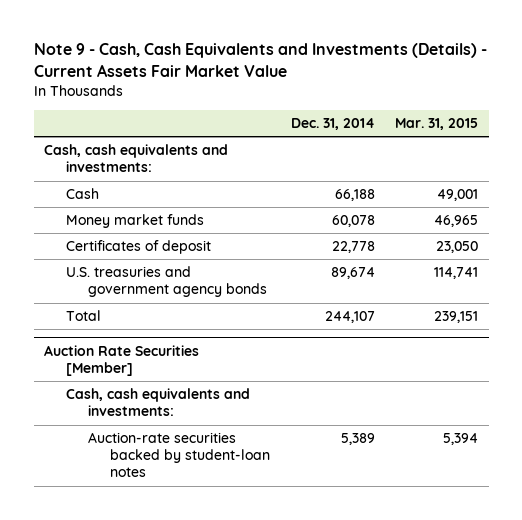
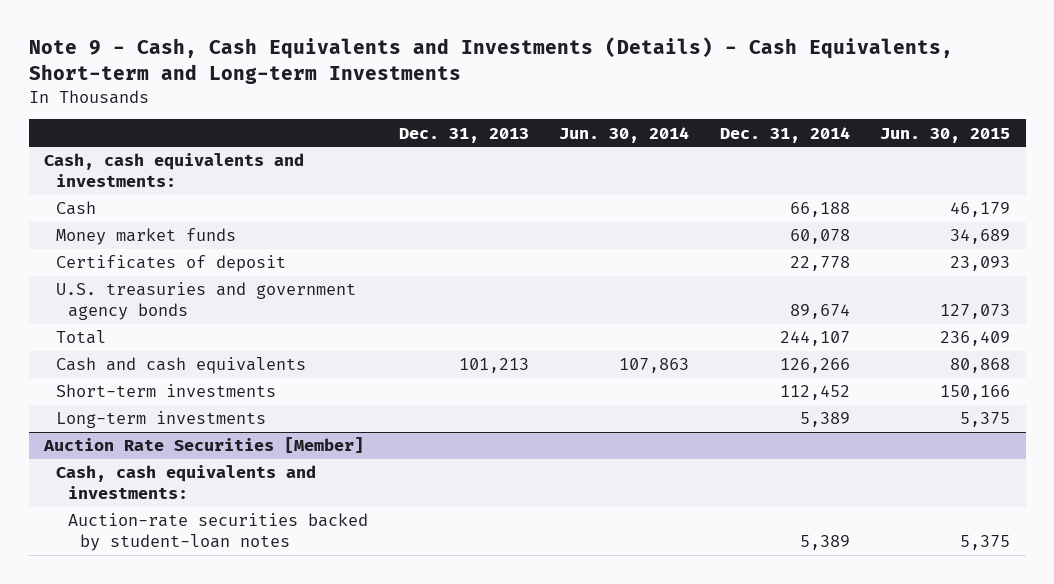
[33,43,487,77] Note 9 - Cash, Cash Equivalents and Investments (Details) - Current Assets Fair Market Value -> [28,37,953,85] Note 9 - Cash, Cash Equivalents and Investments (Details) - Cash Equivalents, Short-term and Long-term Investments
[395,117,479,130] Mar. 31, 2015 -> none
none -> [398,127,529,143] Dec. 31, 2013
none -> [559,126,690,143] Jun. 30, 2014
none -> [880,127,1011,143] Jun. 30, 2015
none -> [55,357,306,375] Cash and cash equivalents
none -> [55,384,276,398] Short-term investments
none -> [55,411,266,429] Long-term investments

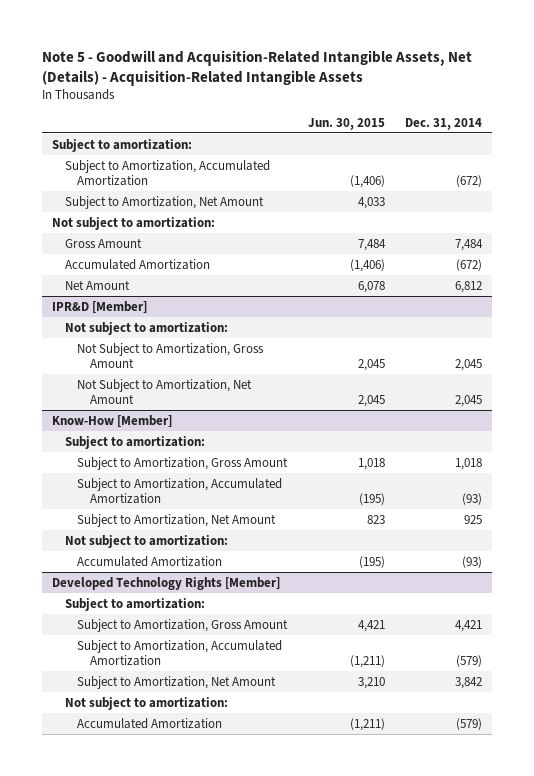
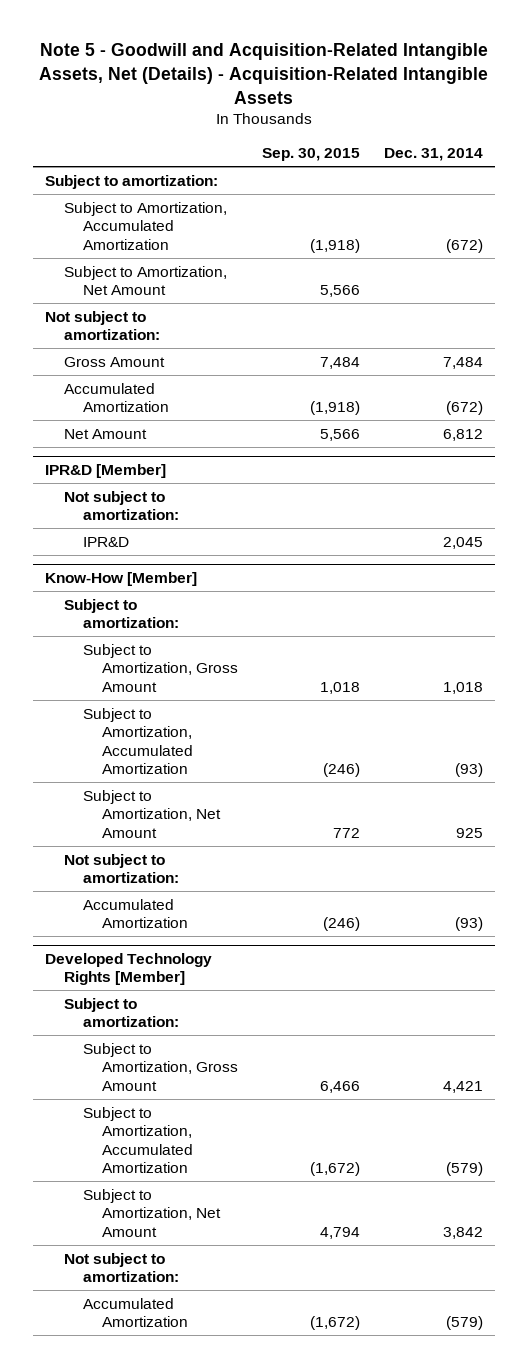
[307,117,385,130] Jun. 30, 2015 -> none
none -> [261,148,360,162] Sep. 30, 2015
[77,378,253,405] Not Subject to Amortization, Net Amount -> none
[77,342,265,369] Not Subject to Amortization, Gross Amount -> [82,536,129,547] IPR&D

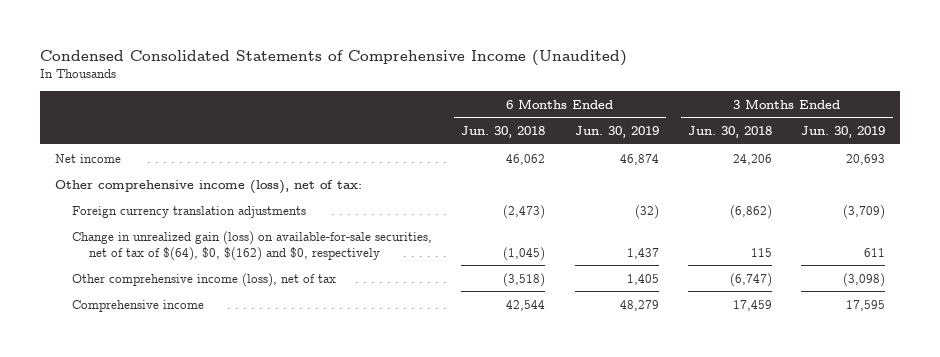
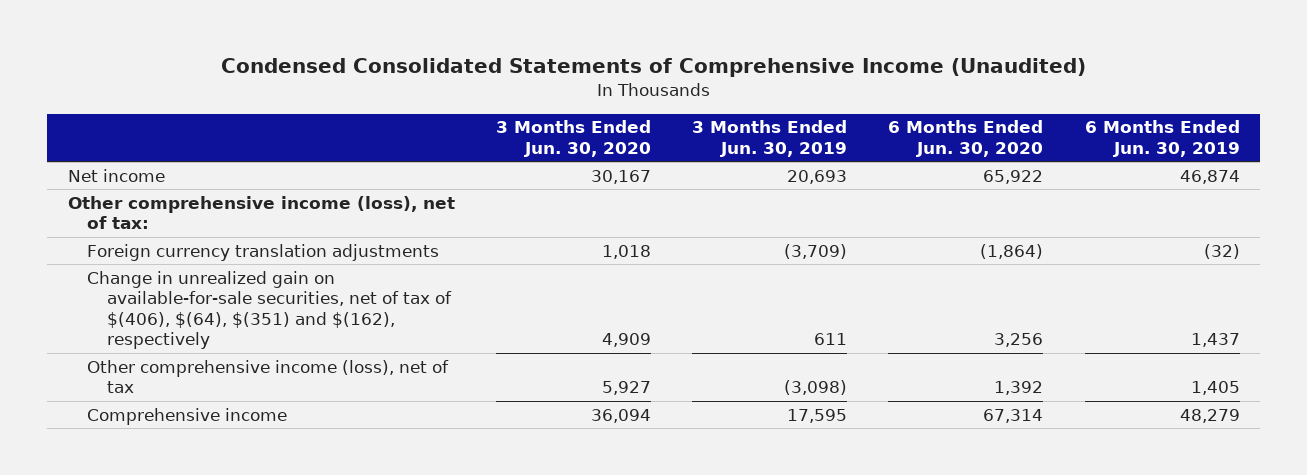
[461,126,546,139] Jun. 30, 2018 -> none
[688,126,773,139] Jun. 30, 2018 -> none
none -> [495,120,651,157] 3 Months Ended Jun. 30, 2020
none -> [888,120,1044,157] 6 Months Ended Jun. 30, 2020
[72,230,433,261] Change in unrealized gain (loss) on available-for-sale securities, net of tax of $(64), $0, $(162) and $0, respectively -> [87,270,453,350] Change in unrealized gain on available-for-sale securities, net of tax of $(406), $(64), $(351) and $(162), respectively

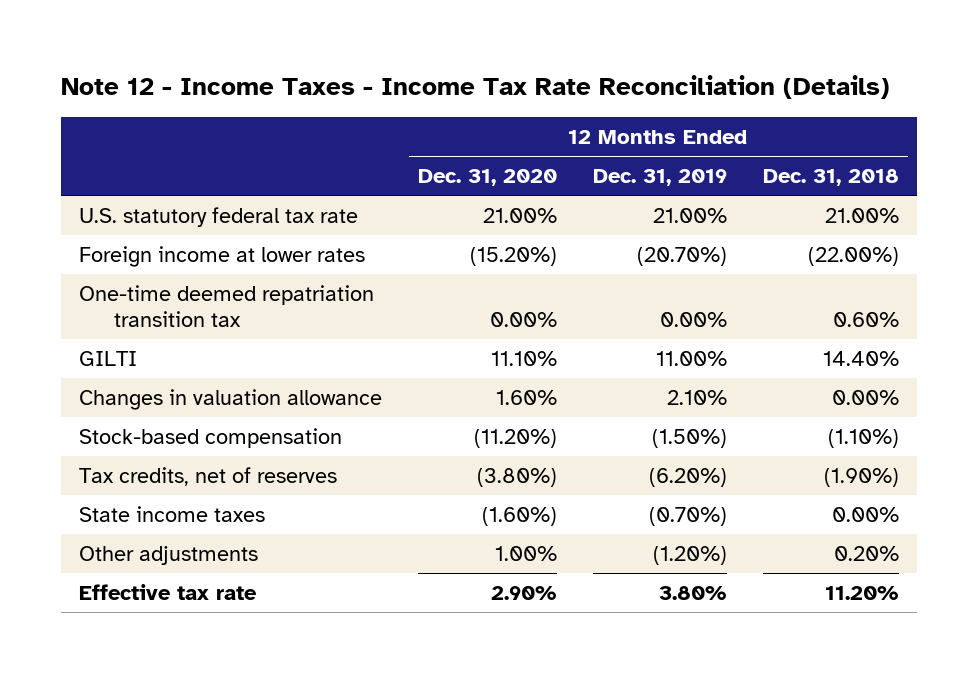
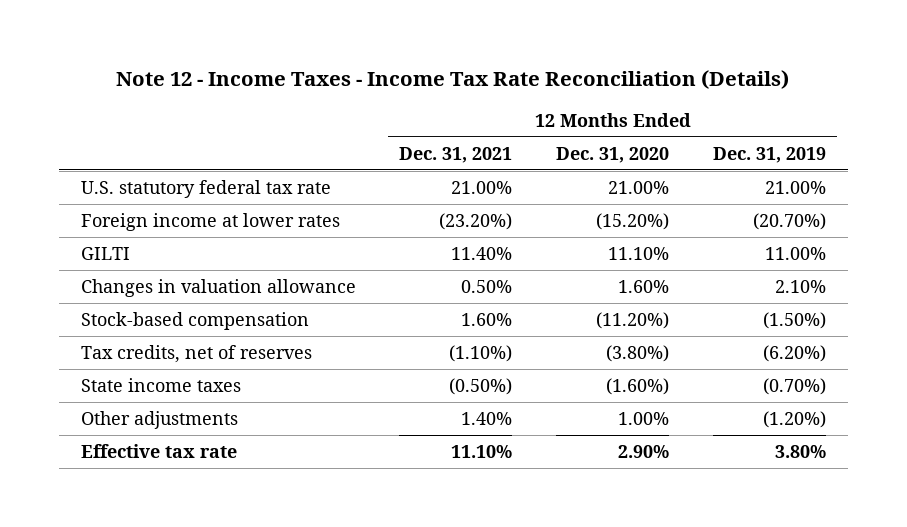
[762,169,899,187] Dec. 31, 2018 -> none
none -> [399,146,513,163] Dec. 31, 2021
[78,285,374,327] One-time deemed repatriation transition tax -> none

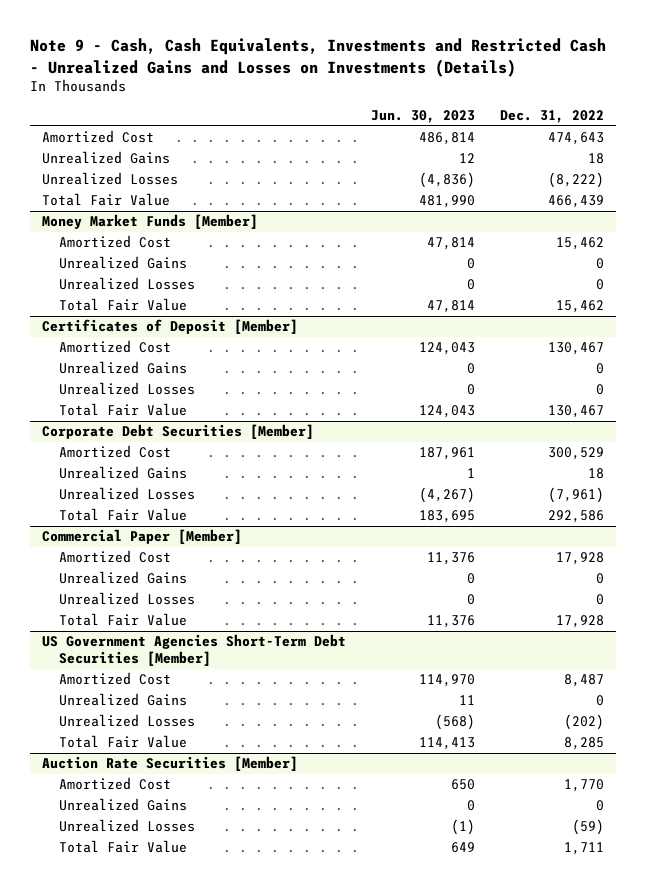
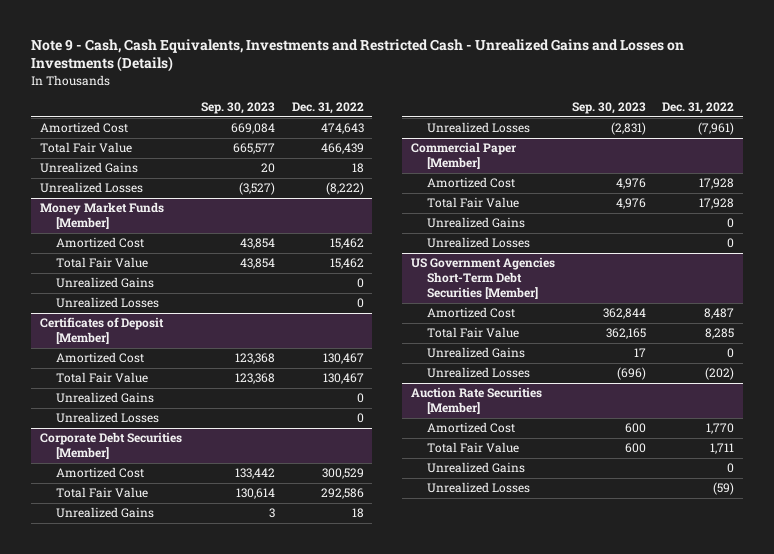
[371,110,476,124] Jun. 30, 2023 -> none
none -> [200,102,275,115] Sep. 30, 2023
[42,193,171,207] Total Fair Value -> [39,142,132,154] Total Fair Value
[59,298,188,312] Total Fair Value -> [56,257,149,269] Total Fair Value
[59,403,188,417] Total Fair Value -> [56,372,149,384] Total Fair Value
[59,508,188,522] Total Fair Value -> [56,487,149,499] Total Fair Value
[59,613,188,627] Total Fair Value -> [427,197,520,209] Total Fair Value
[59,735,188,749] Total Fair Value -> [427,327,520,339] Total Fair Value
[59,840,188,854] Total Fair Value -> [427,442,520,454] Total Fair Value

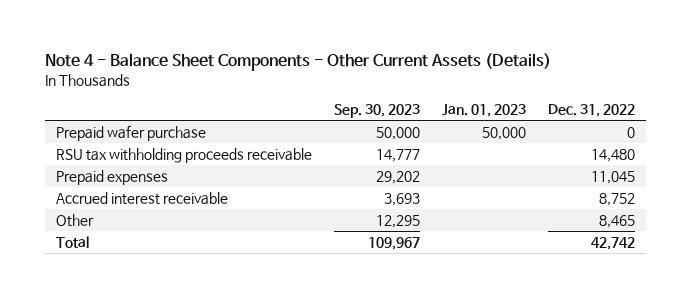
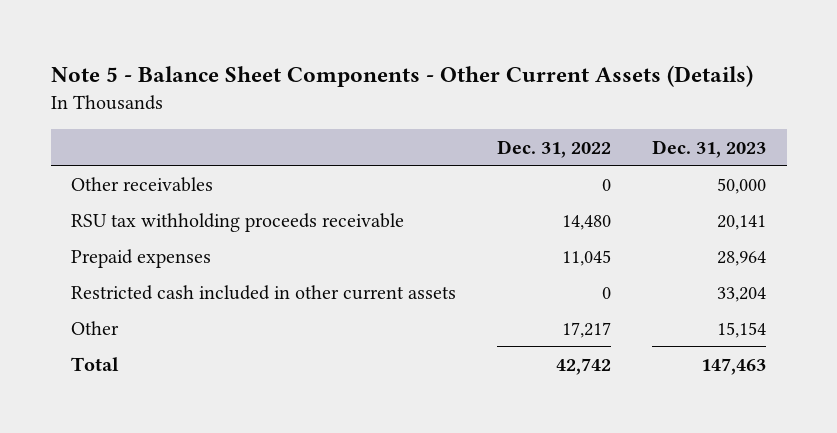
[45,53,552,72] Note 4 - Balance Sheet Components - Other Current Assets (Details) -> [50,64,753,87] Note 5 - Balance Sheet Components - Other Current Assets (Details)
[334,104,421,119] Sep. 30, 2023 -> none
[442,104,527,118] Jan. 01, 2023 -> none
none -> [652,139,767,158] Dec. 31, 2023
[56,124,207,141] Prepaid wafer purchase -> none
none -> [71,176,214,192] Other receivables
[56,191,229,205] Accrued interest receivable -> none
none -> [71,284,457,300] Restricted cash included in other current assets
[599,214,636,228] 8,465 -> [562,321,612,338] 17,217

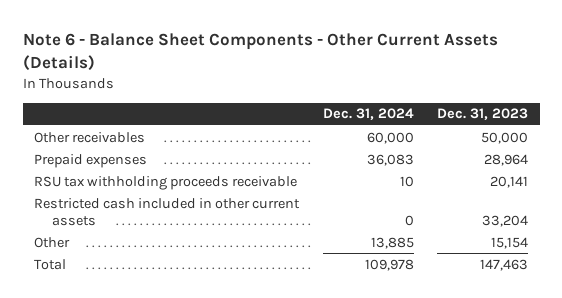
[50,64,753,87] Note 5 - Balance Sheet Components - Other Current Assets (Details) -> [22,33,498,72] Note 6 - Balance Sheet Components - Other Current Assets (Details)
[497,139,612,158] Dec. 31, 2022 -> none
none -> [322,108,414,121] Dec. 31, 2024
[71,212,405,232] RSU tax withholding proceeds receivable -> [34,175,298,190] RSU tax withholding proceeds receivable

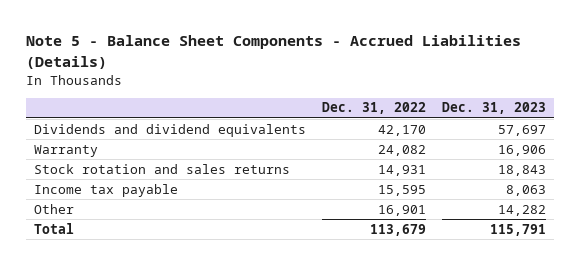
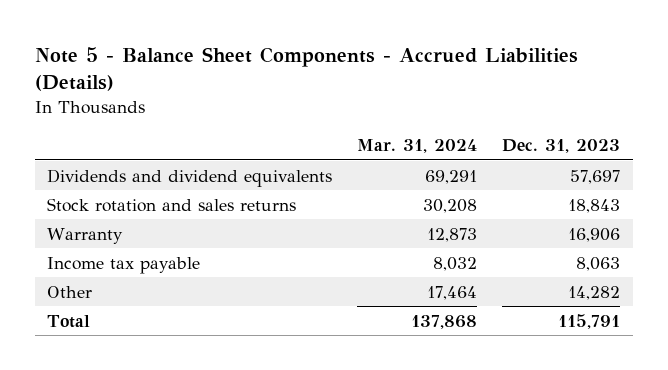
[321,102,426,115] Dec. 31, 2022 -> none
none -> [357,139,478,154] Mar. 31, 2024
[33,144,98,157] Warranty -> [47,227,124,244] Warranty

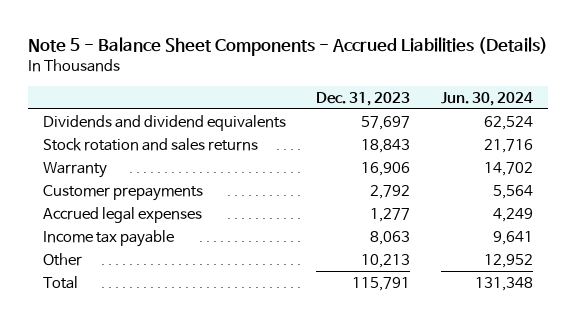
[357,139,478,154] Mar. 31, 2024 -> none
none -> [440,91,533,106] Jun. 30, 2024
none -> [42,184,203,201] Customer prepayments
none -> [42,206,202,223] Accrued legal expenses
[568,285,621,300] 14,282 -> [361,253,411,268] 10,213

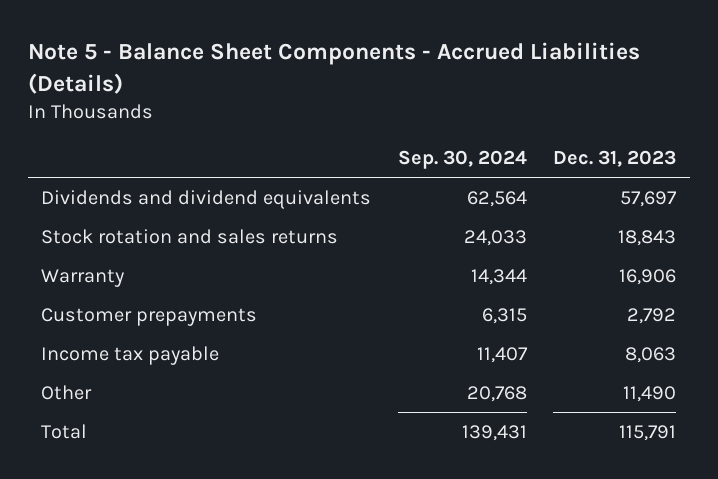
[440,91,533,106] Jun. 30, 2024 -> none
none -> [397,150,527,170] Sep. 30, 2024
[42,206,202,223] Accrued legal expenses -> none
[361,253,411,268] 10,213 -> [623,385,677,402] 11,490

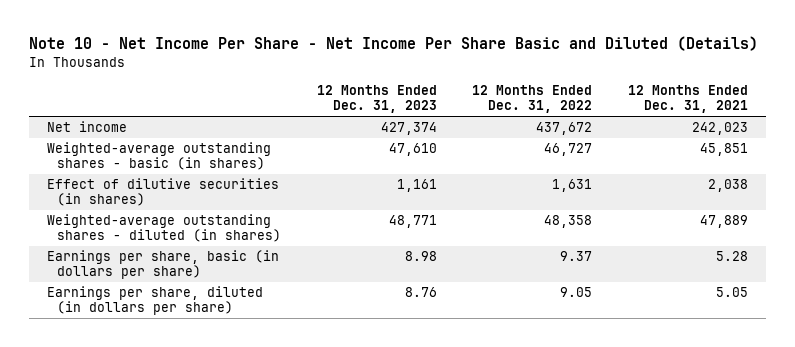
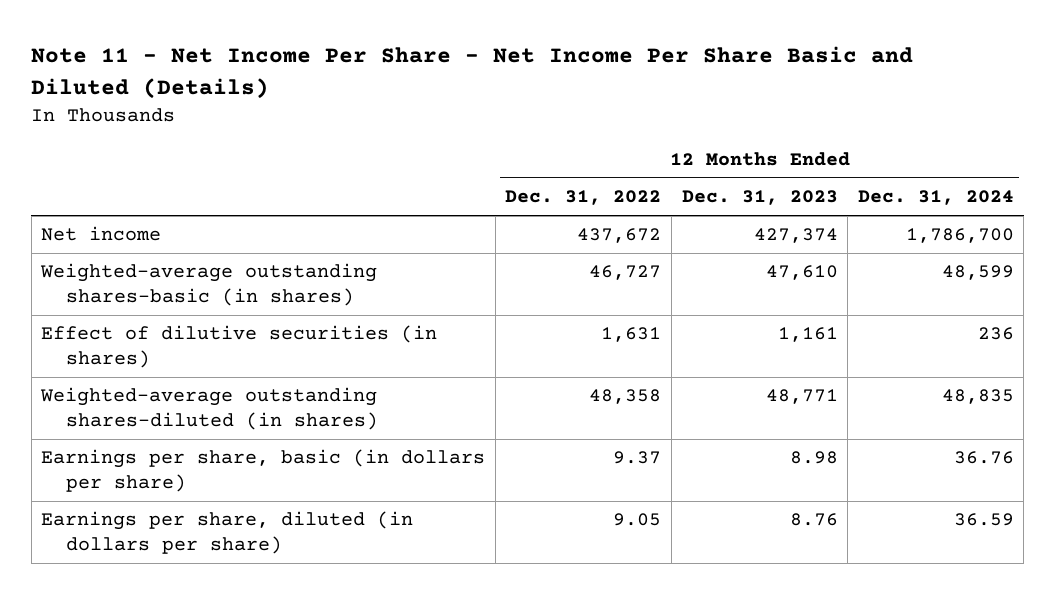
[29,36,759,52] Note 10 - Net Income Per Share - Net Income Per Share Basic and Diluted (Details) -> [31,46,914,99] Note 11 - Net Income Per Share - Net Income Per Share Basic and Diluted (Details)
[627,85,748,114] 12 Months Ended Dec. 31, 2021 -> none
none -> [857,190,1014,206] Dec. 31, 2024
[47,142,272,171] Weighted-average outstanding shares - basic (in shares) -> [40,263,378,307] Weighted-average outstanding shares-basic (in shares)
[47,214,281,243] Weighted-average outstanding shares - diluted (in shares) -> [40,387,379,431] Weighted-average outstanding shares-diluted (in shares)

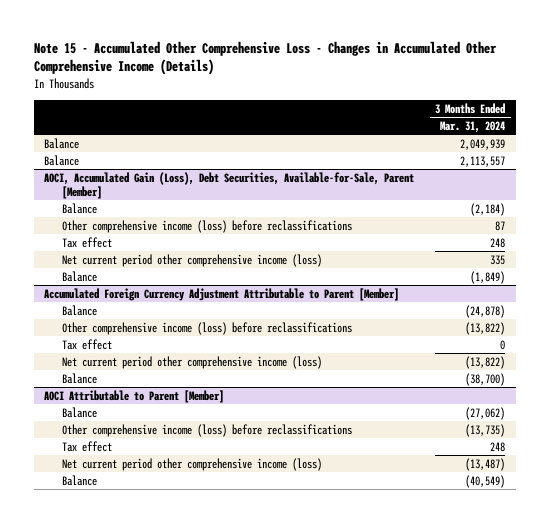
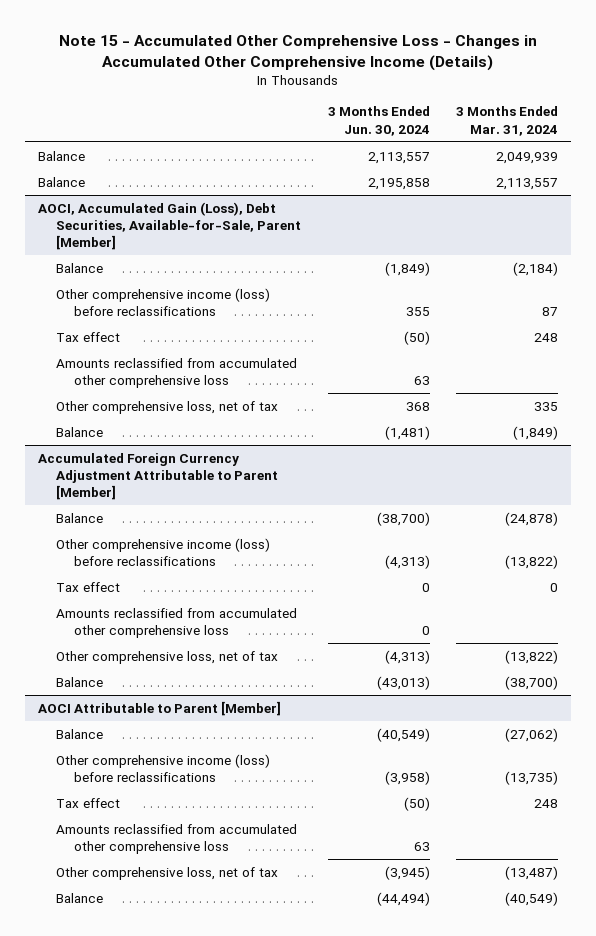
none -> [327,106,430,136] 3 Months Ended Jun. 30, 2024
none -> [56,357,298,388] Amounts reclassified from accumulated other comprehensive loss
[61,253,322,267] Net current period other comprehensive income (loss) -> [56,400,279,414] Other comprehensive loss, net of tax
none -> [56,607,298,638] Amounts reclassified from accumulated other comprehensive loss
[61,355,322,369] Net current period other comprehensive income (loss) -> [56,650,279,664] Other comprehensive loss, net of tax
none -> [56,823,298,854] Amounts reclassified from accumulated other comprehensive loss
[61,457,322,471] Net current period other comprehensive income (loss) -> [56,866,279,880] Other comprehensive loss, net of tax

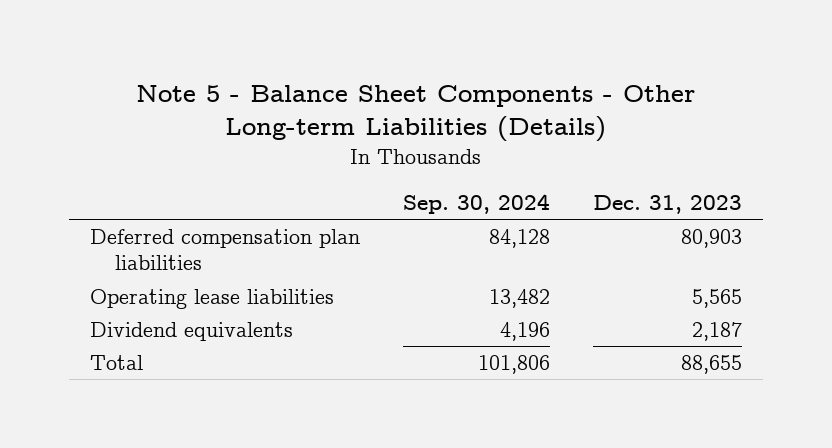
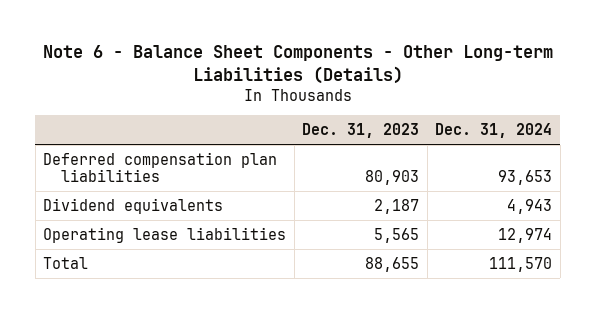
[136,85,696,143] Note 5 - Balance Sheet Components - Other Long-term Liabilities (Details) -> [42,44,553,84] Note 6 - Balance Sheet Components - Other Long-term Liabilities (Details)
[403,193,551,214] Sep. 30, 2024 -> none
none -> [435,123,553,139] Dec. 31, 2024
[90,289,335,310] Operating lease liabilities -> [43,226,287,243] Operating lease liabilities

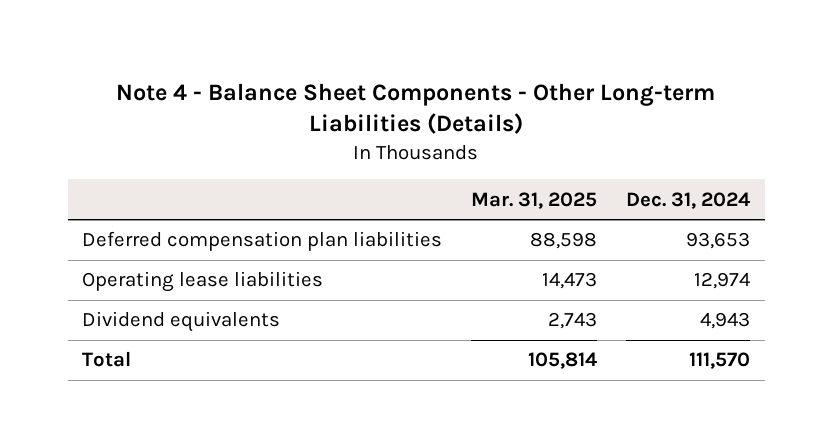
[42,44,553,84] Note 6 - Balance Sheet Components - Other Long-term Liabilities (Details) -> [116,82,716,135] Note 4 - Balance Sheet Components - Other Long-term Liabilities (Details)
[302,123,420,139] Dec. 31, 2023 -> none
none -> [471,191,598,209] Mar. 31, 2025
[43,197,224,214] Dividend equivalents -> [82,311,281,333] Dividend equivalents

